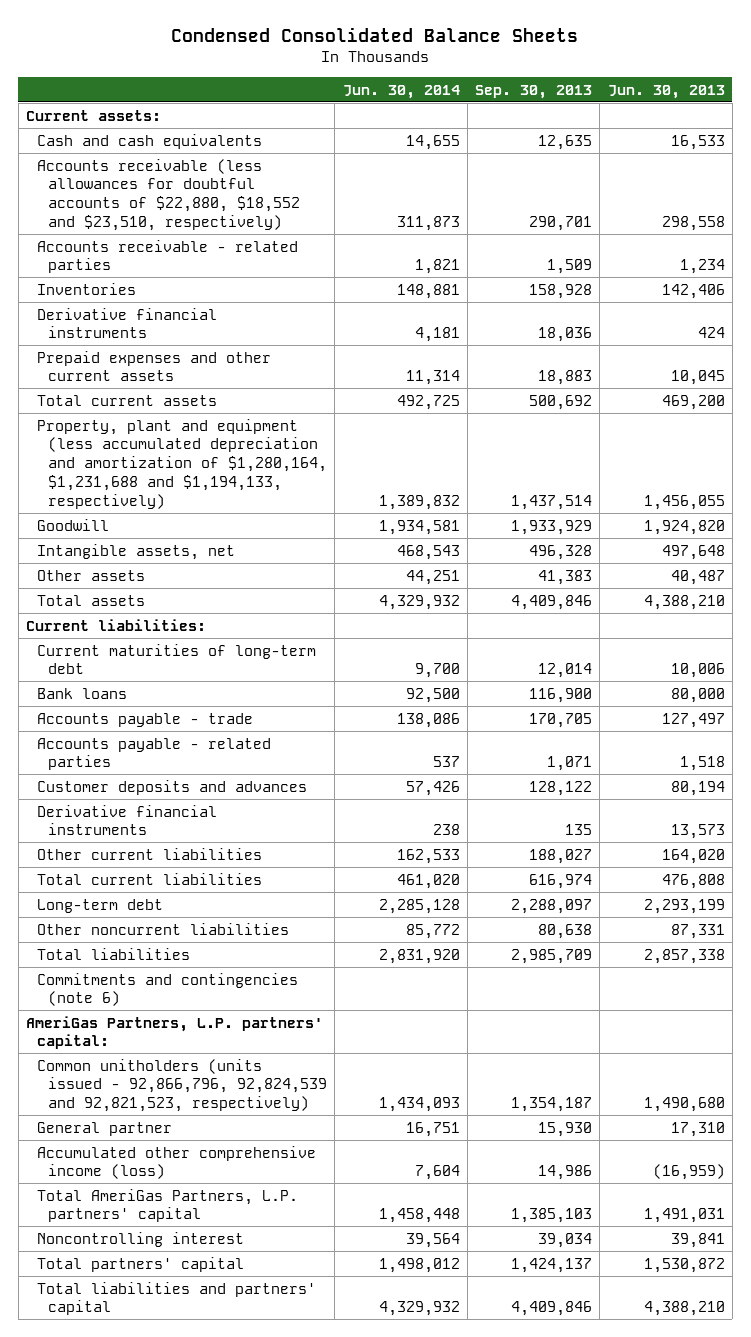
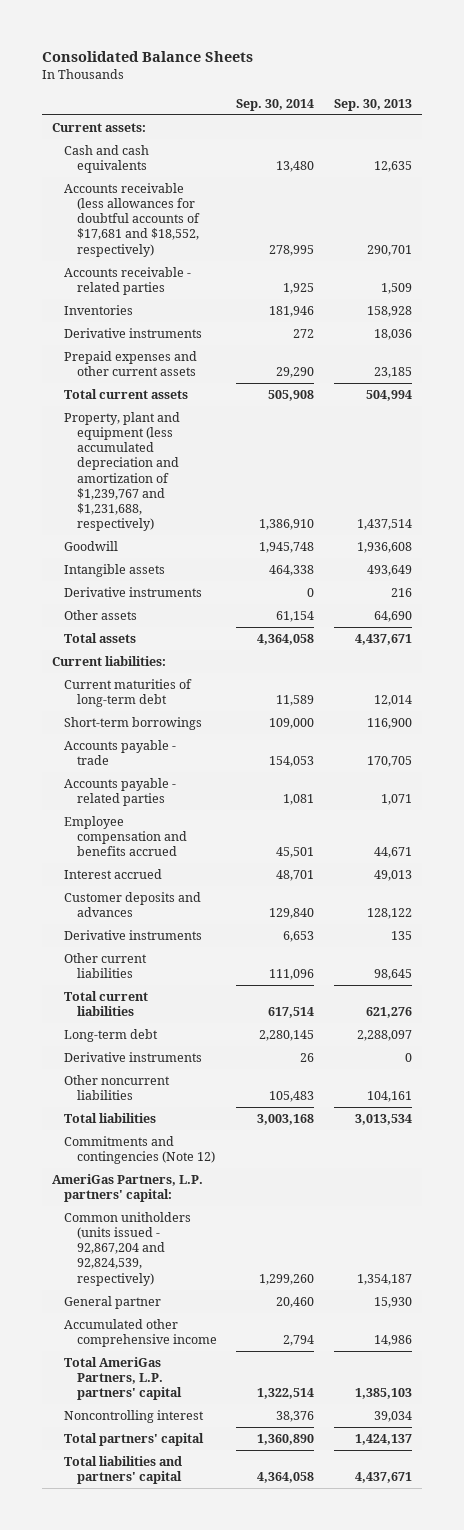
[171,26,579,42] Condensed Consolidated Balance Sheets -> [42,50,254,62] Consolidated Balance Sheets
[342,84,460,99] Jun. 30, 2014 -> none
[607,84,725,99] Jun. 30, 2013 -> none
none -> [236,98,315,111] Sep. 30, 2014
[37,158,301,231] Accounts receivable (less allowances for doubtful accounts of $22,880, $18,552 and $23,510, respectively) -> [64,183,200,257] Accounts receivable (less allowances for doubtful accounts of $17,681 and $18,552, respectively)
[37,307,218,339] Derivative financial instruments -> [64,328,203,339] Derivative instruments
[538,370,593,386] 18,883 -> [374,367,413,379] 23,185
[529,394,593,410] 500,692 -> [366,390,413,402] 504,994
[37,418,328,509] Property, plant and equipment (less accumulated depreciation and amortization of $1,280,164, $1,231,688 and $1,194,133, respectively) -> [64,412,181,531] Property, plant and equipment (less accumulated depreciation and amortization of $1,239,767 and $1,231,688, respectively)
[511,519,593,535] 1,933,929 -> [357,542,413,554] 1,936,608
[37,543,236,560] Intangible assets, net -> [64,564,166,578] Intangible assets
[529,544,593,560] 496,328 -> [367,565,413,577] 493,649
none -> [64,587,203,598] Derivative instruments
[538,569,593,585] 41,383 -> [374,611,413,623] 64,690
[511,594,593,610] 4,409,846 -> [355,634,413,646] 4,437,671
[37,687,128,699] Bank loans -> [64,717,203,731] Short-term borrowings
none -> [64,816,187,857] Employee compensation and benefits accrued
none -> [64,869,163,880] Interest accrued
[37,804,218,836] Derivative financial instruments -> [64,930,203,941] Derivative instruments
[529,848,593,864] 188,027 -> [374,969,413,981] 98,645
[529,873,593,889] 616,974 -> [366,1007,413,1019] 621,276
none -> [64,1052,203,1063] Derivative instruments
[538,923,593,939] 80,638 -> [367,1091,413,1103] 104,161
[511,948,593,964] 2,985,709 -> [355,1114,413,1126] 3,013,534
[37,972,299,1007] Commitments and contingencies (note 6) -> [64,1136,215,1165] Commitments and contingencies (Note 12)
[37,1058,328,1113] Common unitholders (units issued - 92,866,796, 92,824,539 and 92,821,523, respectively) -> [64,1212,192,1286] Common unitholders (units issued - 92,867,204 and 92,824,539, respectively)
[37,1145,317,1180] Accumulated other comprehensive income (loss) -> [64,1319,217,1348] Accumulated other comprehensive income
[511,1301,593,1317] 4,409,846 -> [355,1472,413,1484] 4,437,671

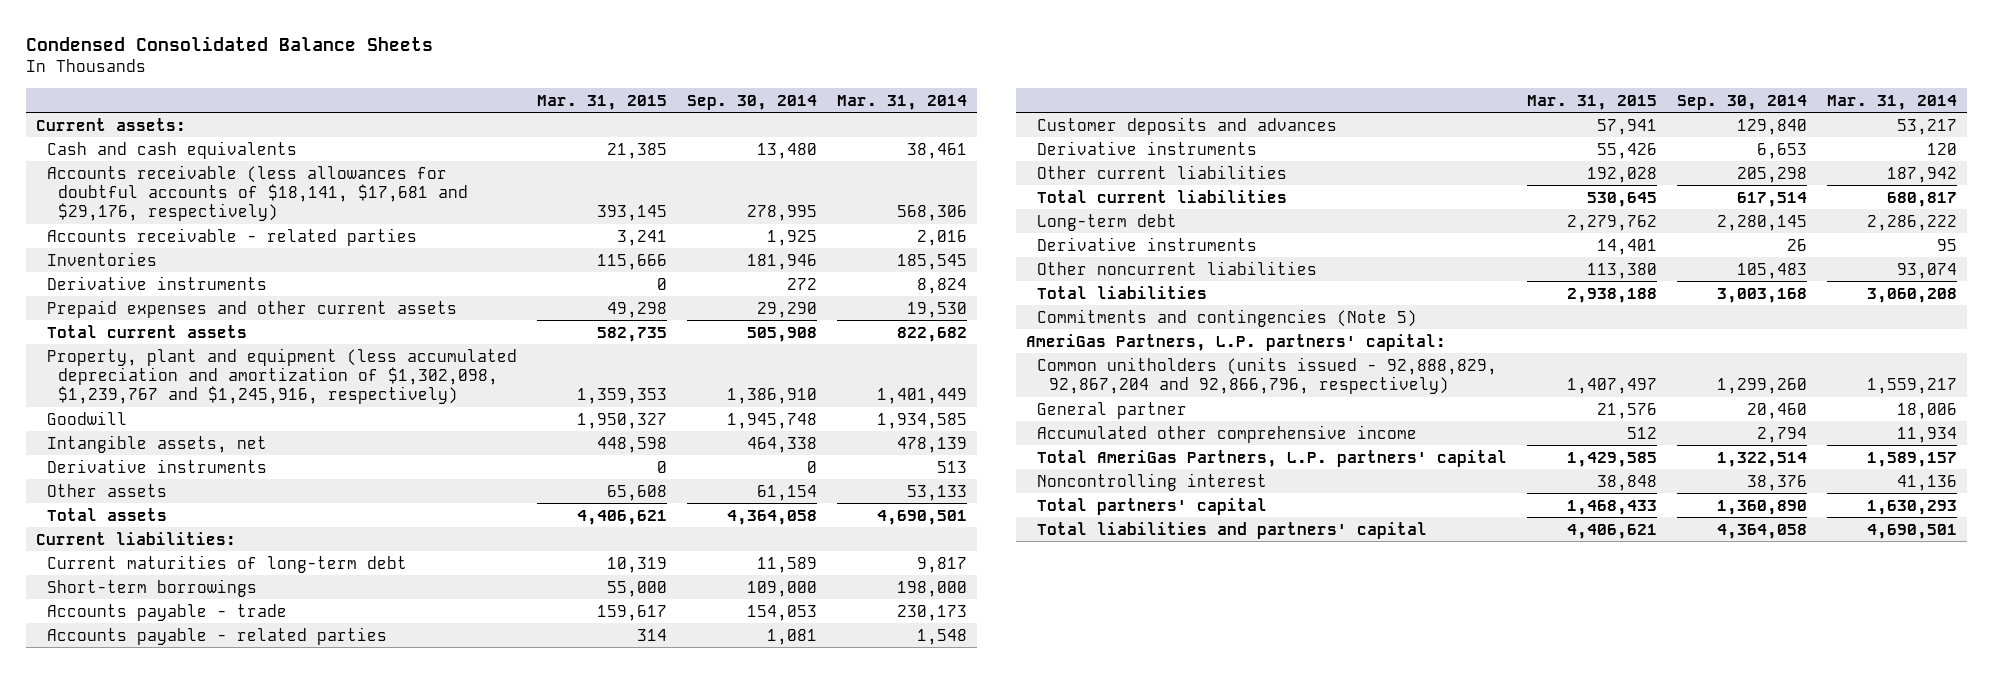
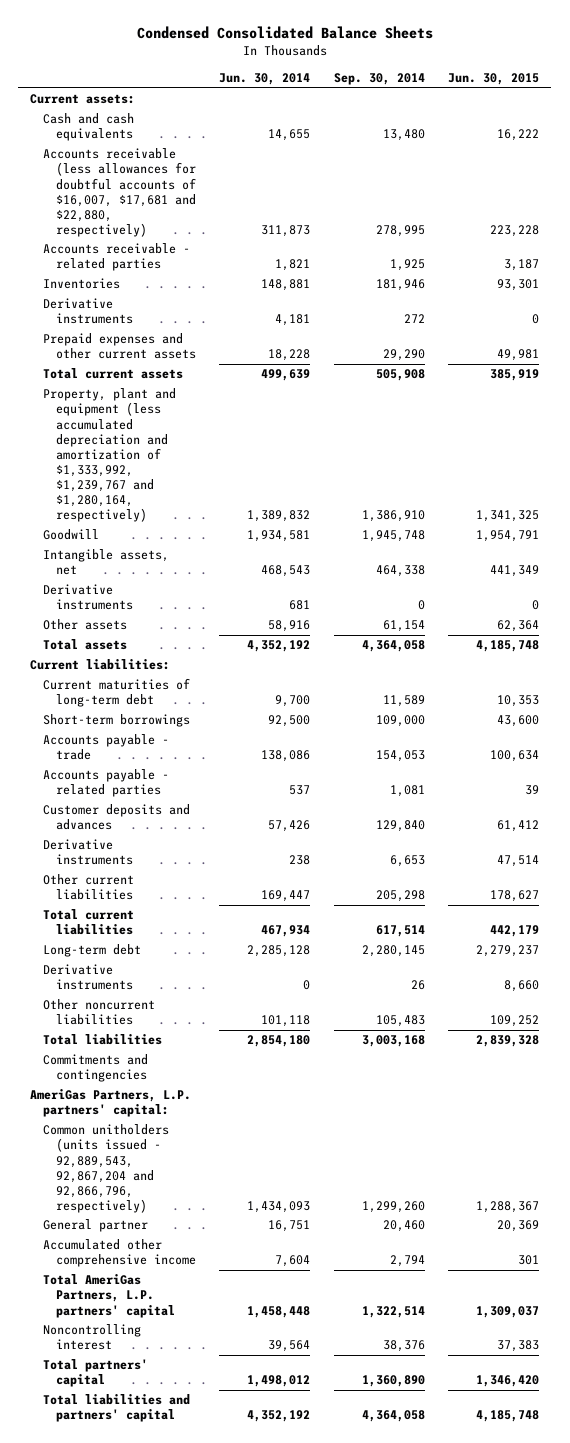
[537,94,668,110] Mar. 31, 2015 -> none
[836,94,967,110] Mar. 31, 2014 -> none
none -> [219,73,311,86] Jun. 30, 2014
none -> [448,73,540,86] Jun. 30, 2015
[47,164,469,222] Accounts receivable (less allowances for doubtful accounts of $18,141, $17,681 and $29,176, respectively) -> [42,148,196,237] Accounts receivable (less allowances for doubtful accounts of $16,007, $17,681 and $22,880, respectively)
[47,347,518,405] Property, plant and equipment (less accumulated depreciation and amortization of $1,302,098, $1,239,767 and $1,245,916, respectively) -> [42,388,176,523] Property, plant and equipment (less accumulated depreciation and amortization of $1,333,992, $1,239,767 and $1,280,164, respectively)
[1037,308,1418,327] Commitments and contingencies (Note 5) -> [42,1054,148,1083] Commitments and contingencies
[1037,356,1498,394] Common unitholders (units issued - 92,888,829, 92,867,204 and 92,866,796, respectively) -> [42,1124,169,1213] Common unitholders (units issued - 92,889,543, 92,867,204 and 92,866,796, respectively)

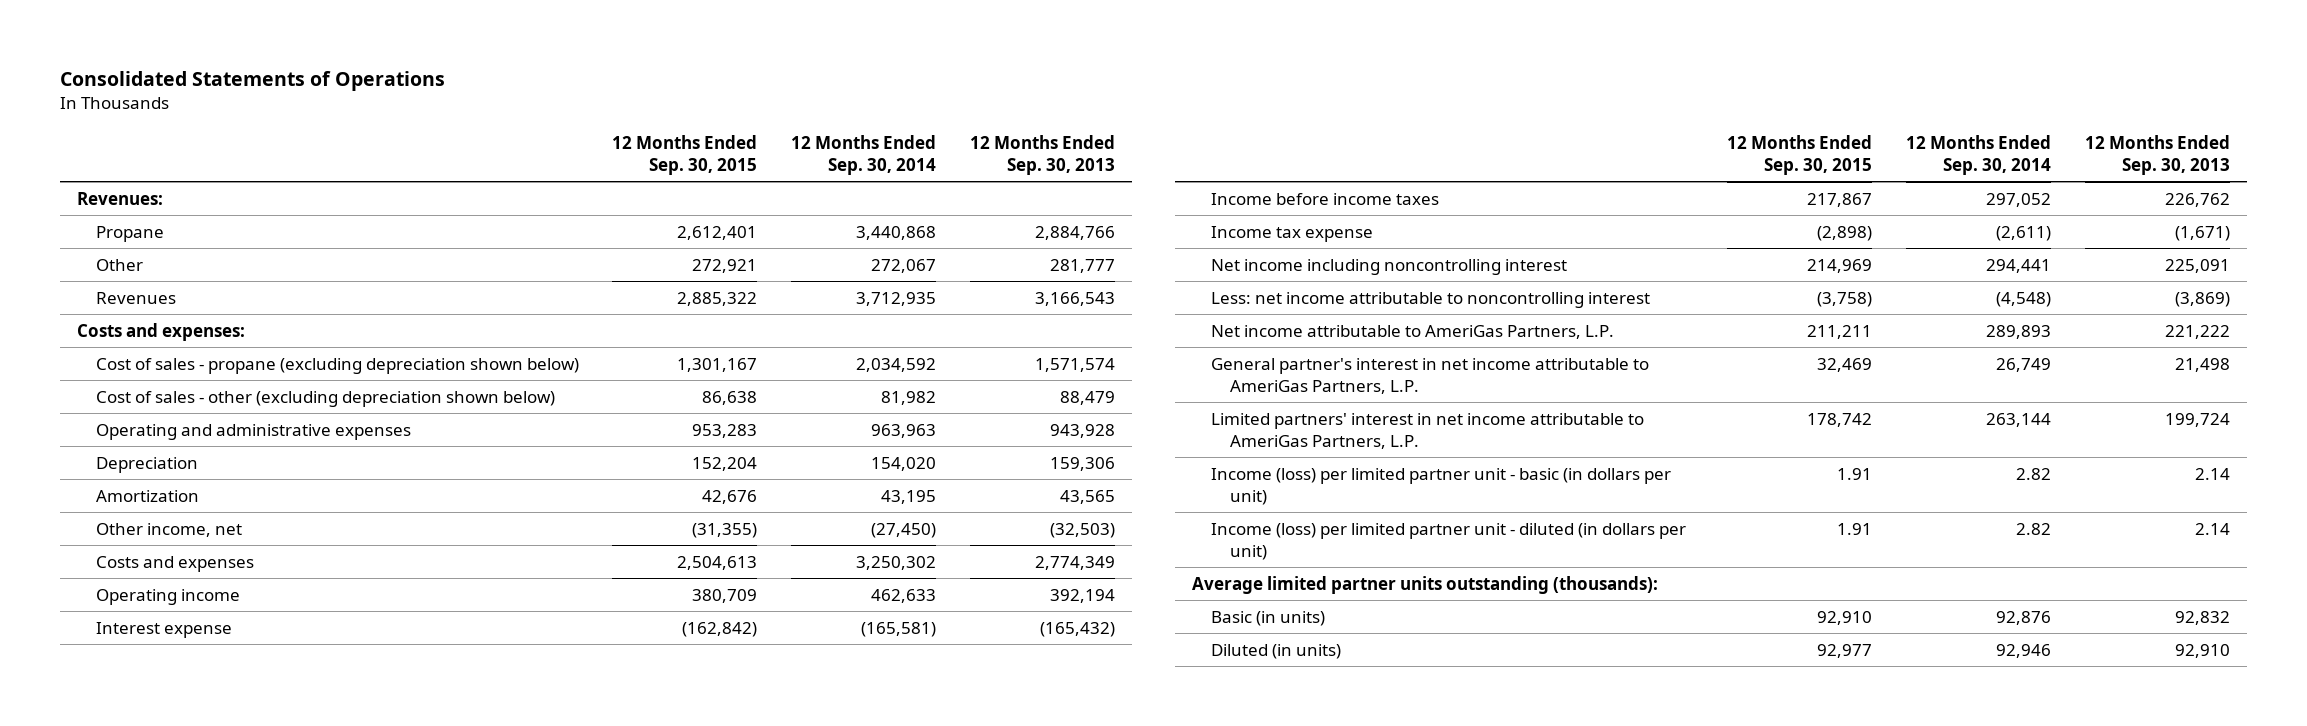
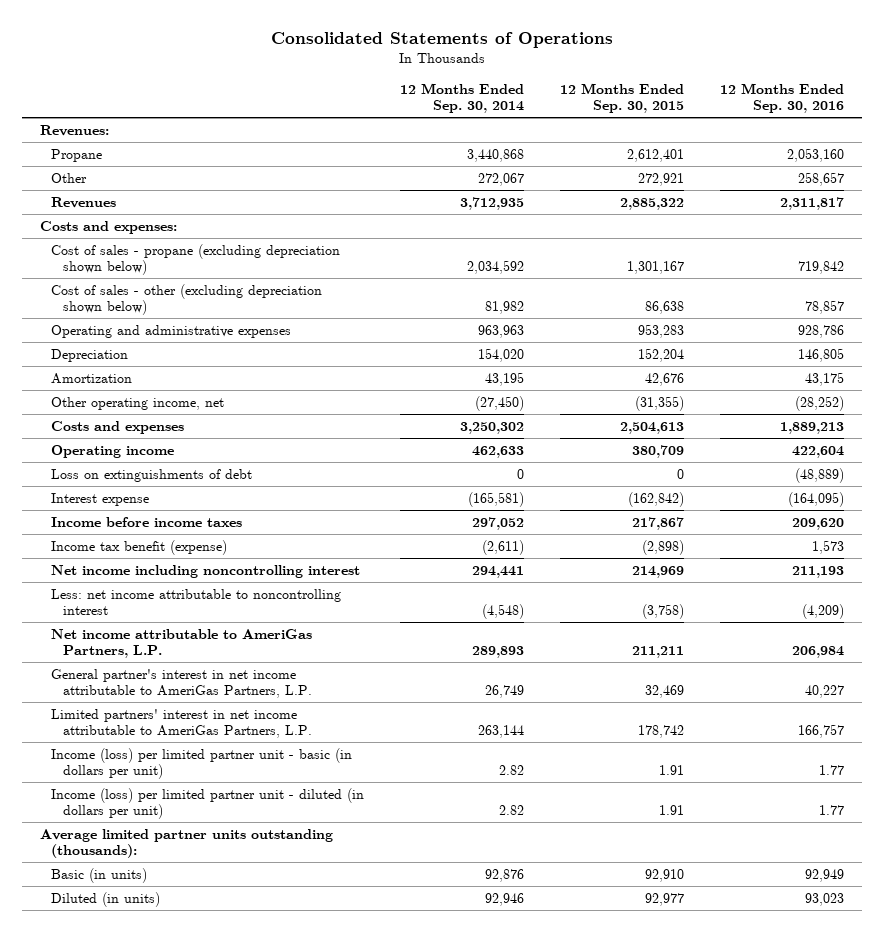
[970,134,1116,176] 12 Months Ended Sep. 30, 2013 -> none
none -> [719,82,844,114] 12 Months Ended Sep. 30, 2016
[95,522,242,537] Other income, net -> [51,396,225,410] Other operating income, net
none -> [51,468,253,482] Loss on extinguishments of debt
[1210,225,1373,242] Income tax expense -> [51,539,228,555] Income tax benefit (expense)

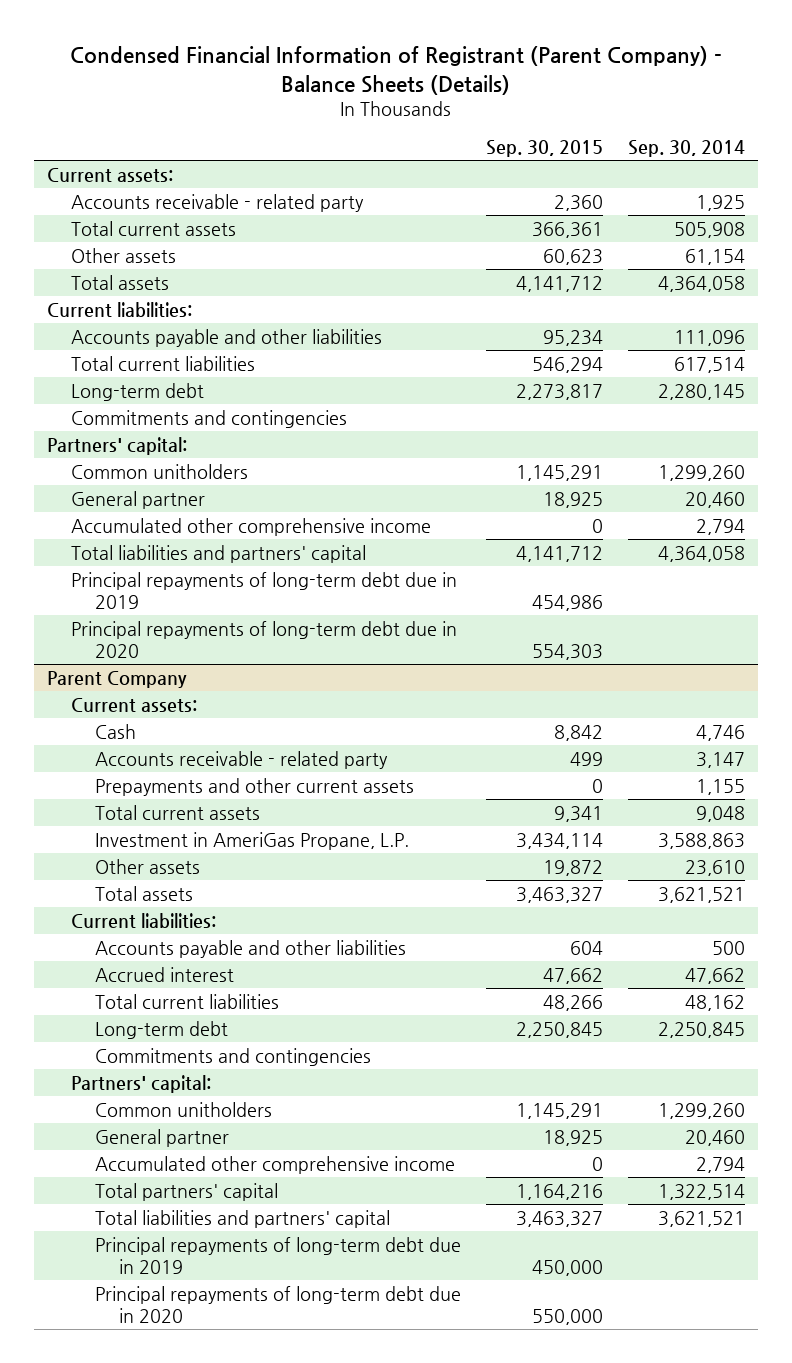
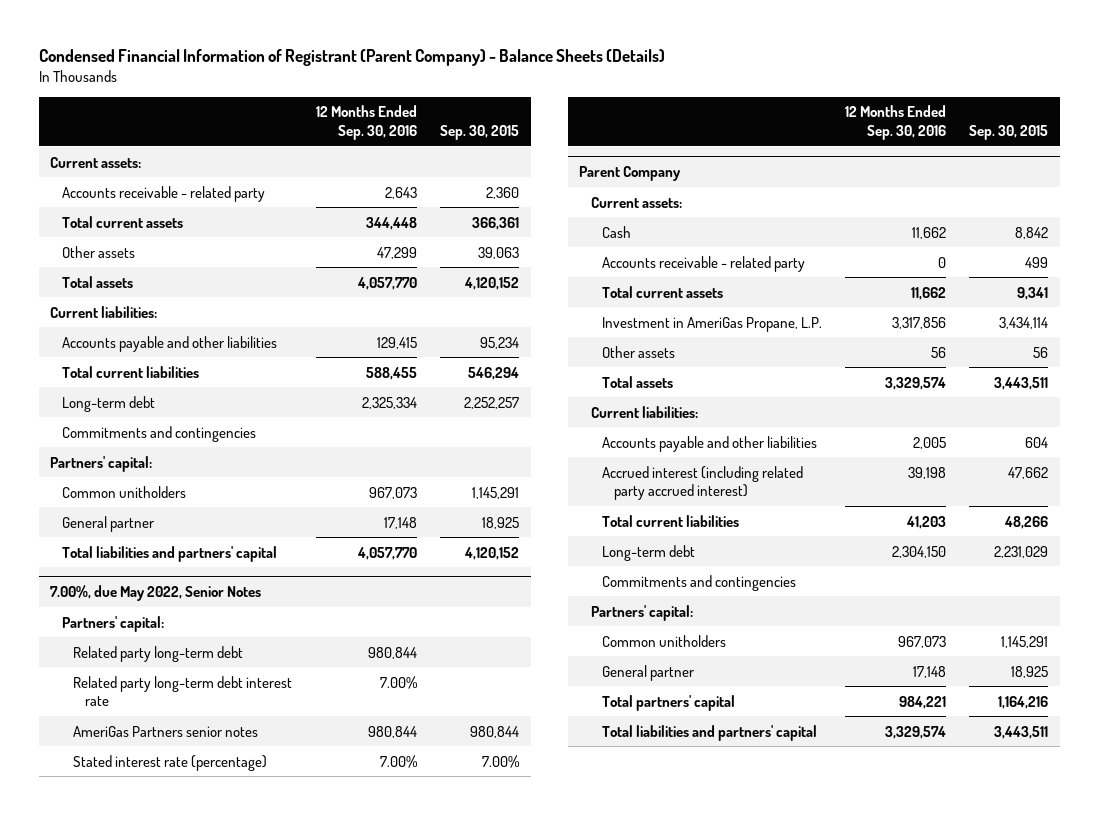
[628,140,746,158] Sep. 30, 2014 -> none
none -> [316,105,418,140] 12 Months Ended Sep. 30, 2016
[543,248,604,265] 60,623 -> [478,246,520,259] 39,063
[516,275,604,292] 4,141,712 -> [464,276,520,290] 4,120,152
[516,383,604,400] 2,273,817 -> [464,396,520,409] 2,252,257
[70,517,431,536] Accumulated other comprehensive income -> none
[70,571,457,610] Principal repayments of long-term debt due in 2019 -> none
[70,620,457,659] Principal repayments of long-term debt due in 2020 -> none
[516,545,604,562] 4,141,712 -> [464,546,520,560] 4,120,152
none -> [50,584,262,601] 7.00%, due May 2022, Senior Notes
none -> [61,615,164,632] Partners' capital:
none -> [73,645,244,662] Related party long-term debt
none -> [73,675,293,707] Related party long-term debt interest rate
none -> [73,725,259,737] AmeriGas Partners senior notes
none -> [73,754,268,771] Stated interest rate (percentage)
[94,777,414,796] Prepayments and other current assets -> none
[543,859,604,876] 19,872 -> [1033,346,1049,358] 56
[516,886,604,903] 3,463,327 -> [994,376,1049,390] 3,443,511
[94,966,234,982] Accrued interest -> [602,465,804,501] Accrued interest (including related party accrued interest)
[516,1021,604,1038] 2,250,845 -> [994,545,1049,558] 2,231,029
[94,1155,455,1174] Accumulated other comprehensive income -> none
[94,1236,461,1275] Principal repayments of long-term debt due in 2019 -> none
[94,1285,461,1324] Principal repayments of long-term debt due in 2020 -> none
[516,1210,604,1227] 3,463,327 -> [994,725,1049,739] 3,443,511

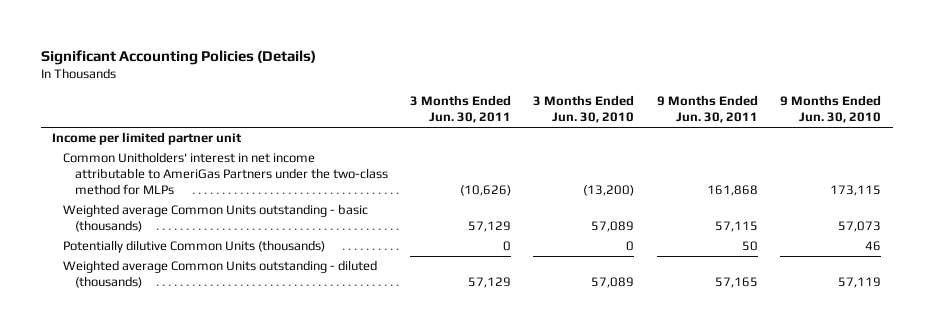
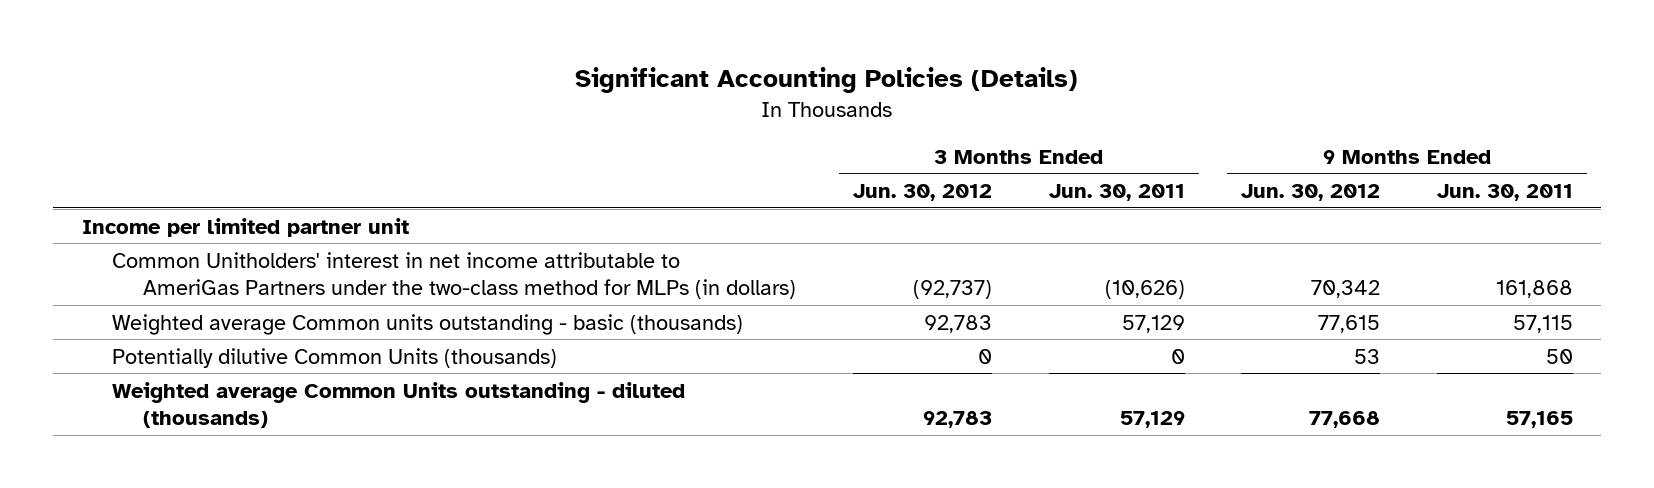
[533,95,635,124] 3 Months Ended Jun. 30, 2010 -> none
[780,95,882,124] 9 Months Ended Jun. 30, 2010 -> none
none -> [852,184,992,202] Jun. 30, 2012
none -> [1241,184,1381,202] Jun. 30, 2012
[63,152,388,195] Common Unitholders' interest in net income attributable to AmeriGas Partners under the two-class method for MLPs -> [112,251,797,300] Common Unitholders' interest in net income attributable to AmeriGas Partners under the two-class method for MLPs (in dollars)
[63,204,369,233] Weighted average Common Units outstanding - basic (thousands) -> [112,313,744,335] Weighted average Common units outstanding - basic (thousands)

